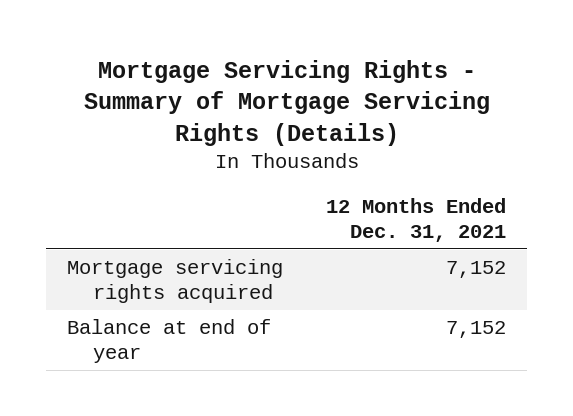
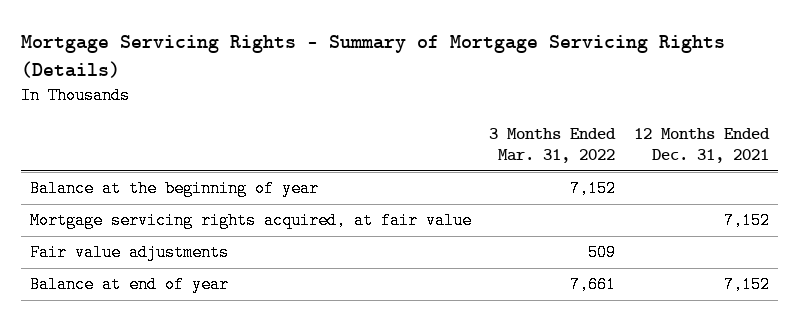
none -> [489,127,617,163] 3 Months Ended Mar. 31, 2022
none -> [29,180,319,198] Balance at the beginning of year
[67,259,284,304] Mortgage servicing rights acquired -> [29,212,472,230] Mortgage servicing rights acquired, at fair value
none -> [29,244,229,262] Fair value adjustments

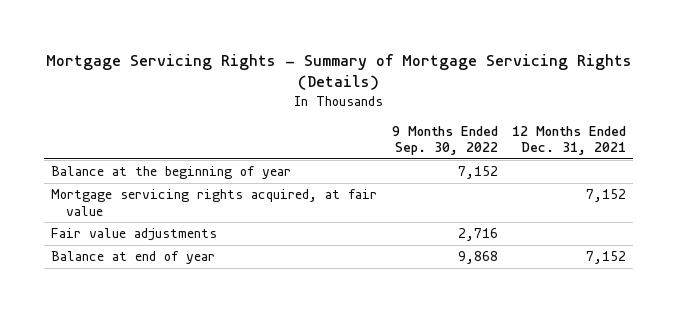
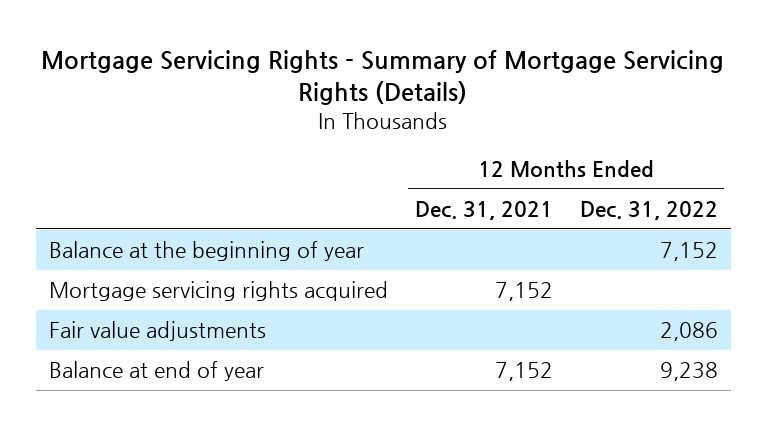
[391,125,498,156] 9 Months Ended Sep. 30, 2022 -> none
none -> [579,200,718,220] Dec. 31, 2022
[51,189,378,216] Mortgage servicing rights acquired, at fair value -> [49,281,389,302] Mortgage servicing rights acquired

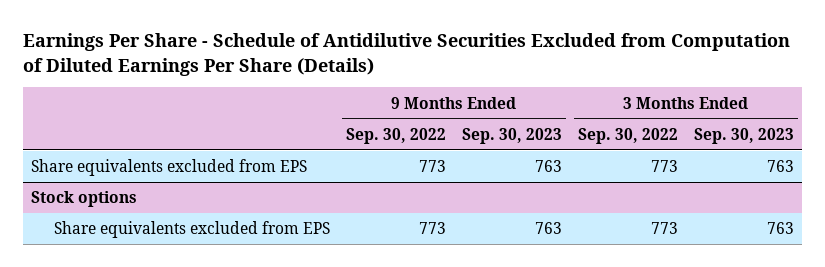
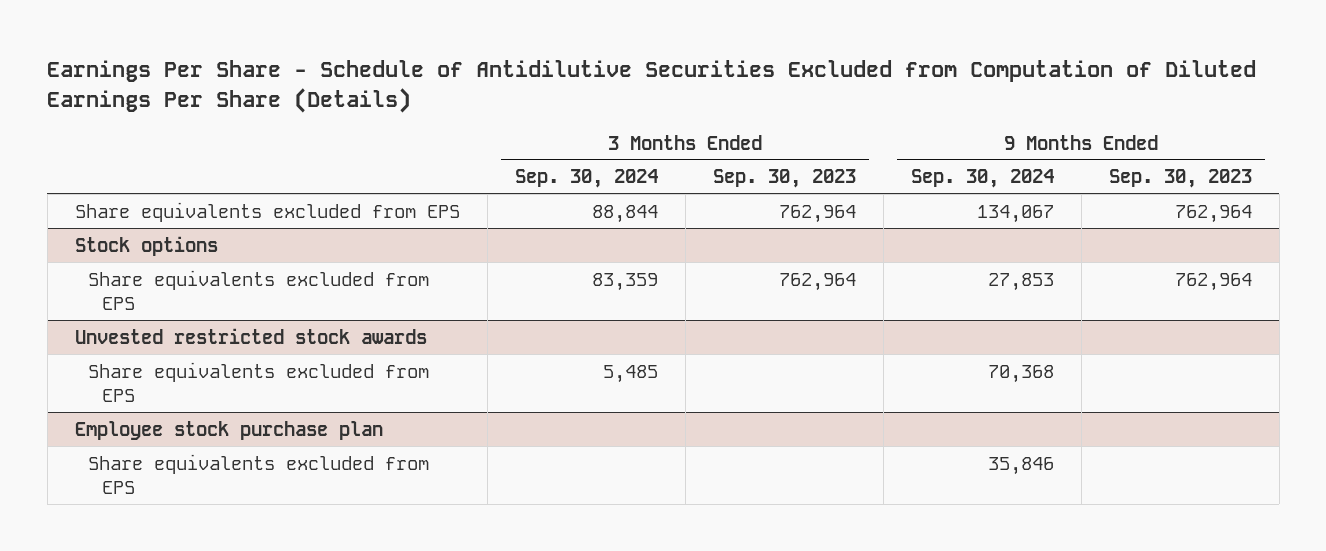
[345,127,446,144] Sep. 30, 2022 -> none
[577,127,678,144] Sep. 30, 2022 -> none
none -> [514,169,658,189] Sep. 30, 2024
none -> [910,169,1054,189] Sep. 30, 2024
[534,160,562,173] 763 -> [1174,204,1252,223] 762,964
[766,160,794,173] 763 -> [778,204,856,223] 762,964
[534,222,562,235] 763 -> [1174,272,1252,291] 762,964
[766,222,794,235] 763 -> [778,272,856,291] 762,964
none -> [74,327,427,344] Unvested restricted stock awards
none -> [88,361,430,402] Share equivalents excluded from EPS
none -> [74,420,383,440] Employee stock purchase plan
none -> [88,453,430,494] Share equivalents excluded from EPS

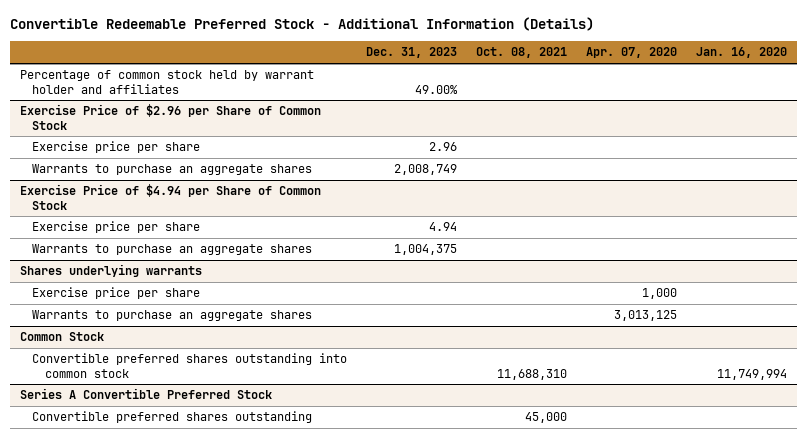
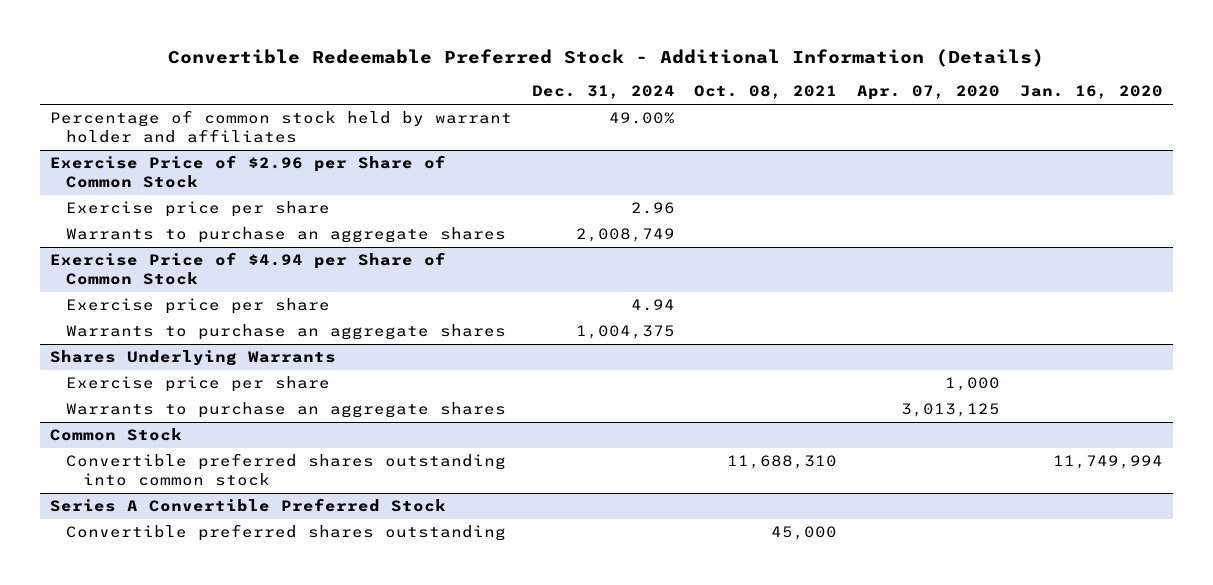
[366,47,458,59] Dec. 31, 2023 -> none
none -> [531,85,675,100] Dec. 31, 2024
[19,264,202,278] Shares underlying warrants -> [49,350,336,367] Shares Underlying Warrants

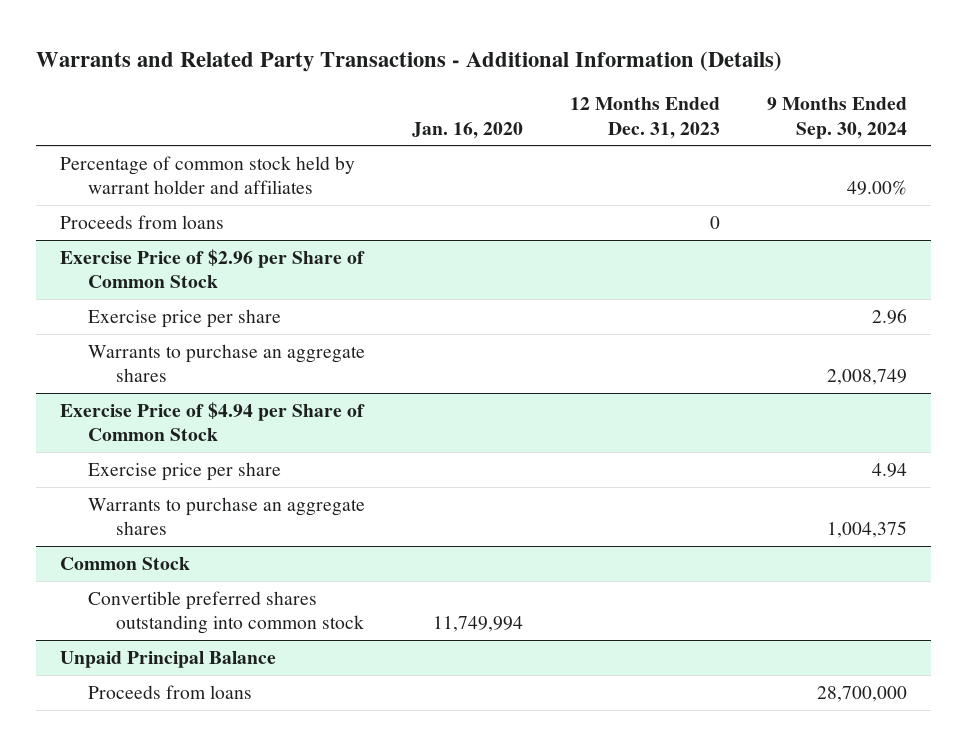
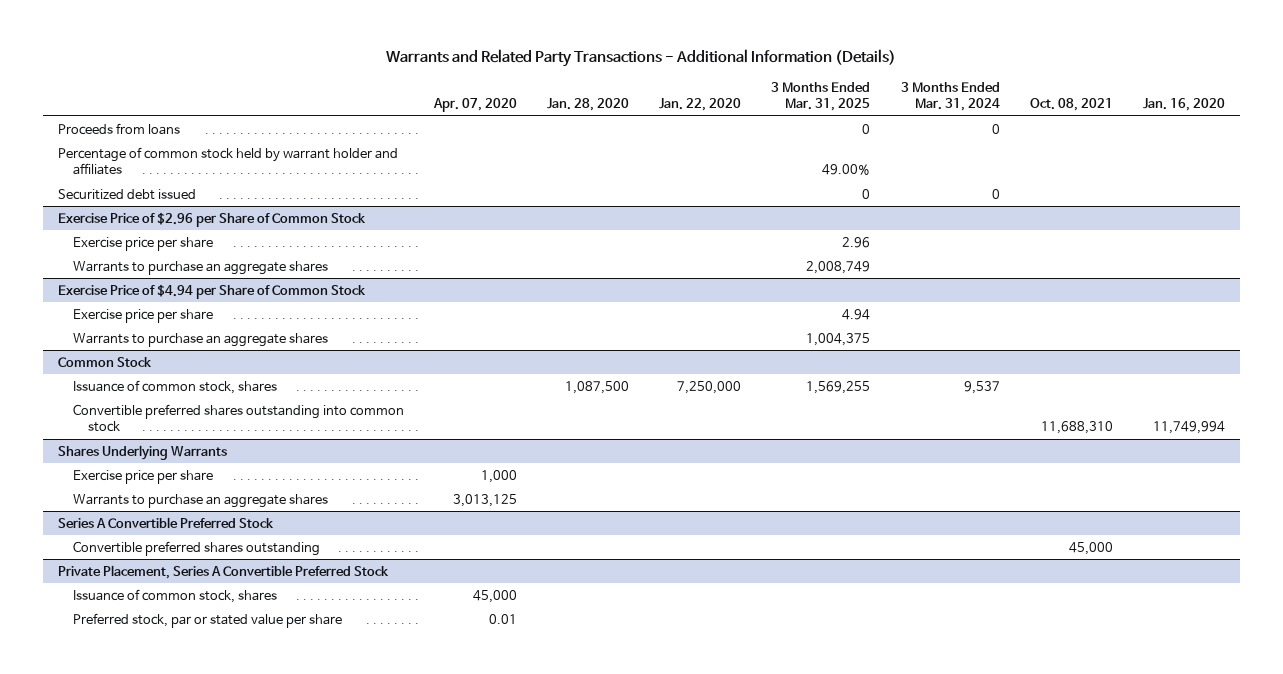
[570,97,721,139] 12 Months Ended Dec. 31, 2023 -> none
[767,97,908,139] 9 Months Ended Sep. 30, 2024 -> none
none -> [433,97,518,112] Apr. 07, 2020
none -> [547,97,630,111] Jan. 28, 2020
none -> [659,97,742,111] Jan. 22, 2020
none -> [771,81,871,111] 3 Months Ended Mar. 31, 2025
none -> [900,81,1000,111] 3 Months Ended Mar. 31, 2024
none -> [1029,97,1113,111] Oct. 08, 2021
[59,155,355,195] Percentage of common stock held by warrant holder and affiliates -> [57,146,398,175] Percentage of common stock held by warrant holder and affiliates
none -> [57,188,196,200] Securitized debt issued
none -> [72,379,277,394] Issuance of common stock, shares
[59,650,276,668] Unpaid Principal Balance -> none
[87,684,252,699] Proceeds from loans -> none
none -> [57,444,227,460] Shares Underlying Warrants
none -> [72,469,213,484] Exercise price per share
none -> [72,493,328,508] Warrants to purchase an aggregate shares
none -> [57,516,274,528] Series A Convertible Preferred Stock
none -> [72,540,320,556] Convertible preferred shares outstanding
none -> [57,564,389,579] Private Placement, Series A Convertible Preferred Stock
none -> [72,588,277,603] Issuance of common stock, shares
none -> [72,612,342,628] Preferred stock, par or stated value per share

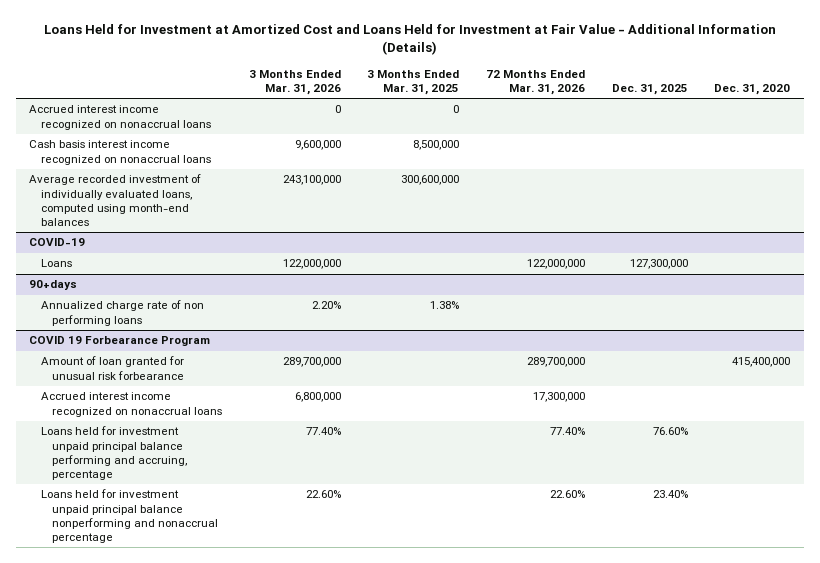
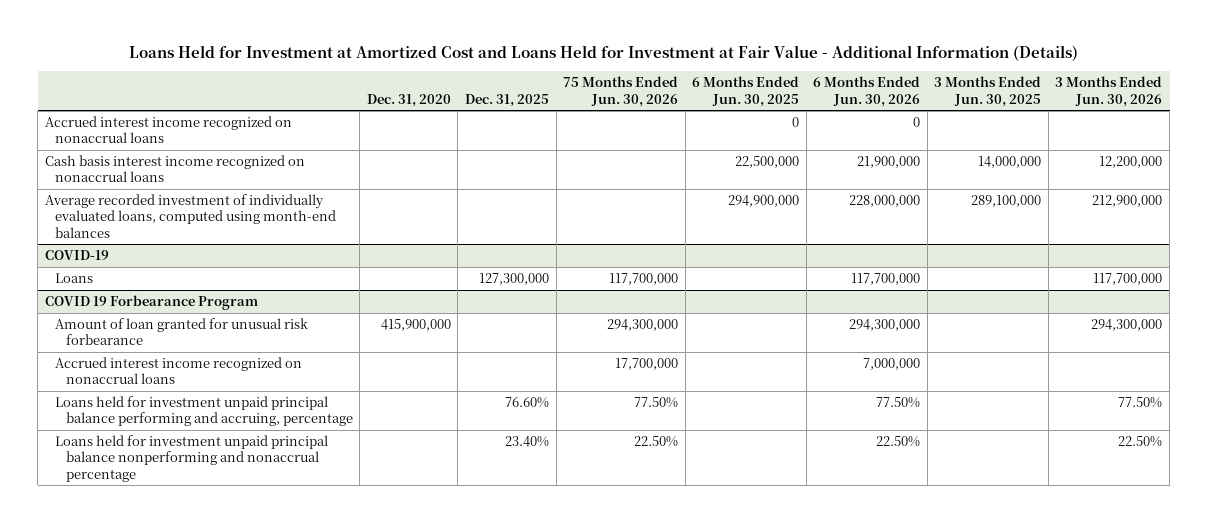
[248,69,341,95] 3 Months Ended Mar. 31, 2026 -> none
[367,69,460,95] 3 Months Ended Mar. 31, 2025 -> none
[486,69,586,95] 72 Months Ended Mar. 31, 2026 -> none
none -> [563,76,679,107] 75 Months Ended Jun. 30, 2026
none -> [692,76,800,107] 6 Months Ended Jun. 30, 2025
none -> [813,76,921,107] 6 Months Ended Jun. 30, 2026
none -> [934,76,1042,107] 3 Months Ended Jun. 30, 2025
none -> [1055,76,1163,107] 3 Months Ended Jun. 30, 2026
[29,280,78,291] 90+days -> none
[40,300,204,326] Annualized charge rate of non performing loans -> none
[732,357,791,368] 415,400,000 -> [380,319,451,332] 415,900,000

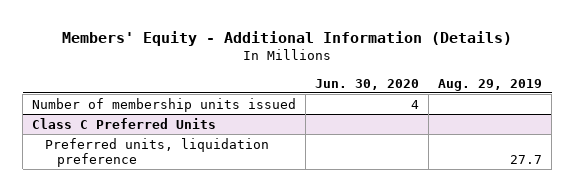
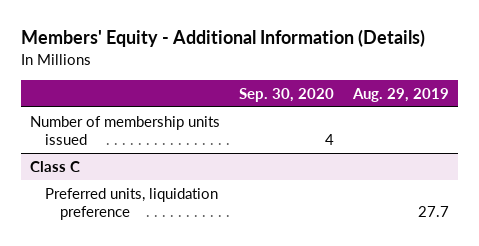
[315,78,420,90] Jun. 30, 2020 -> none
none -> [239,87,335,102] Sep. 30, 2020
[32,117,217,129] Class C Preferred Units -> [30,160,81,172] Class C

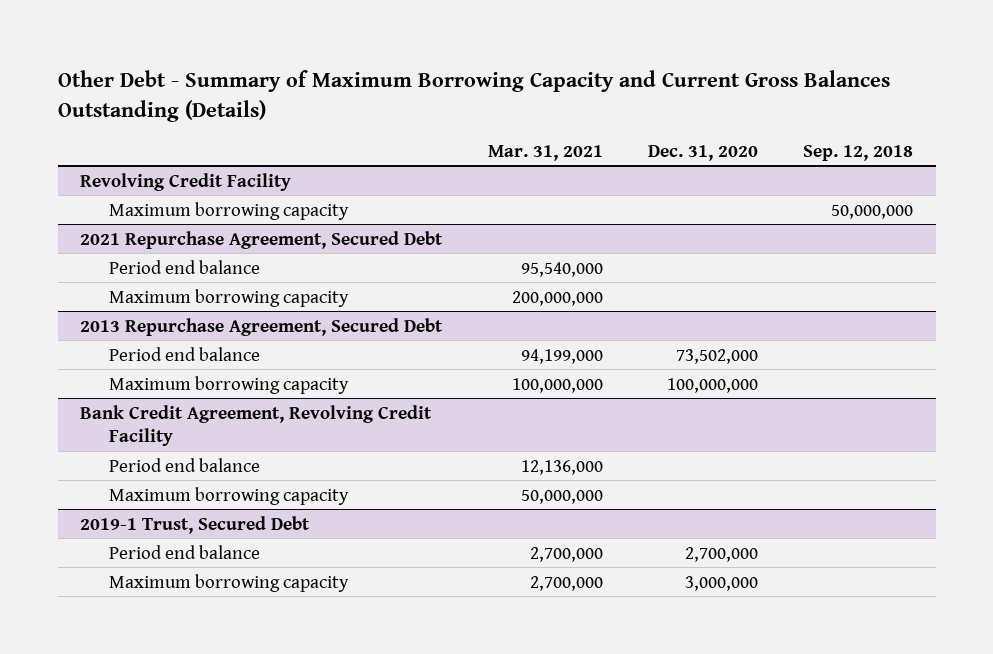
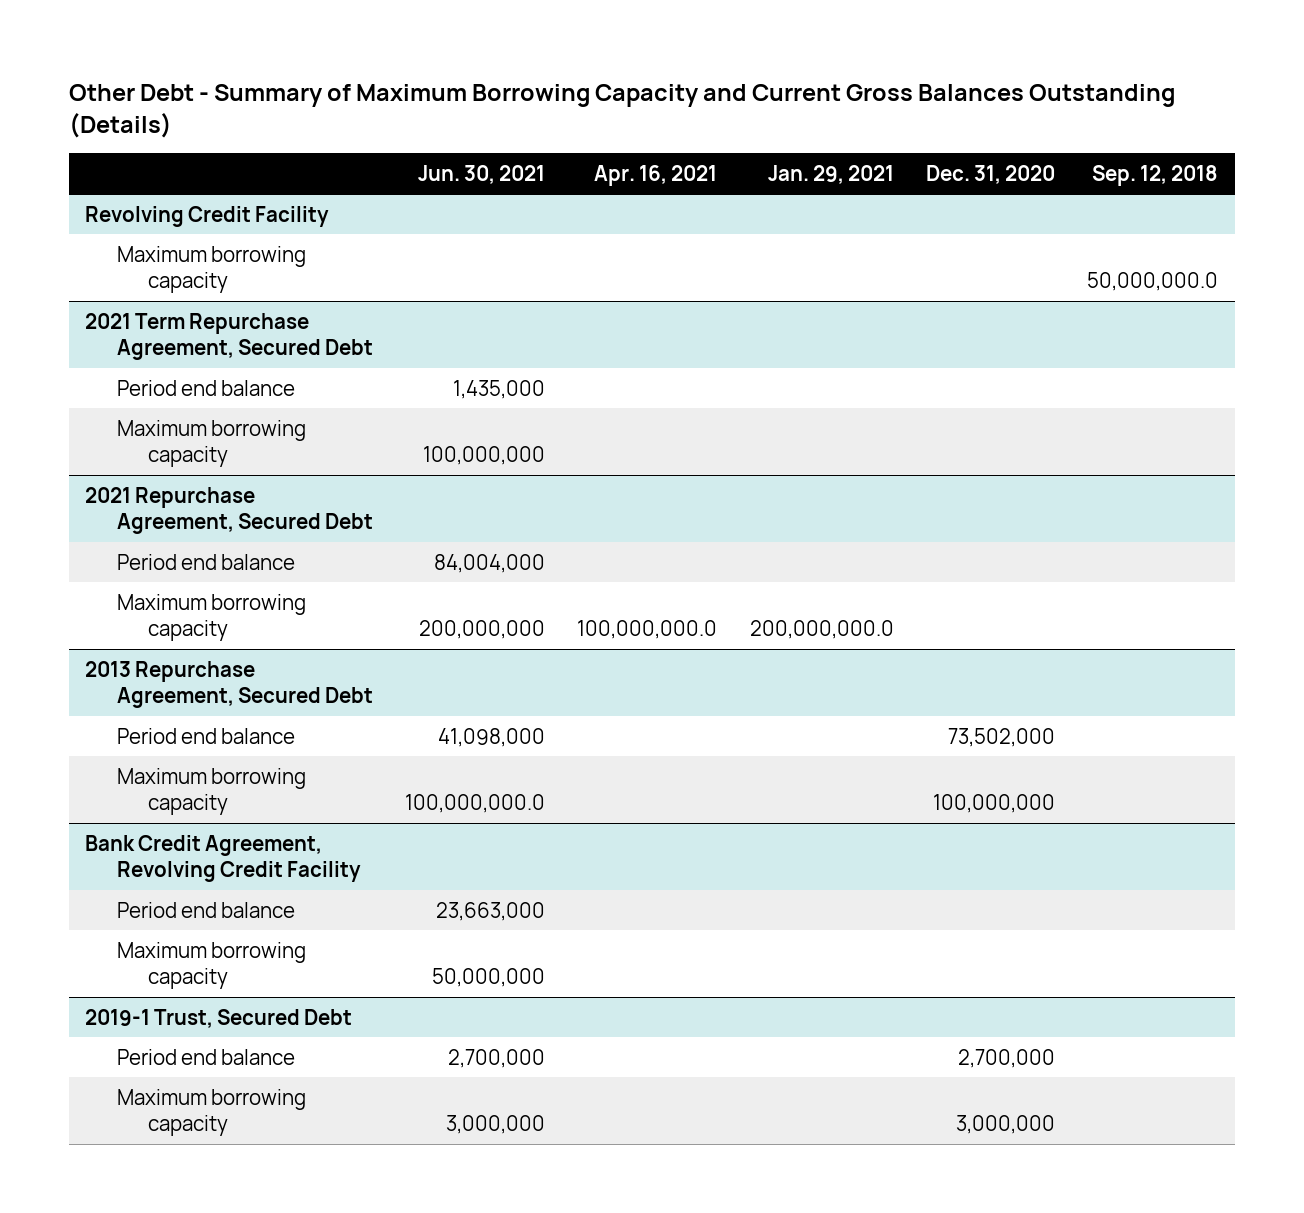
[487,144,603,161] Mar. 31, 2021 -> none
none -> [417,164,545,184] Jun. 30, 2021
none -> [594,164,718,186] Apr. 16, 2021
none -> [767,164,894,184] Jan. 29, 2021
[830,204,913,219] 50,000,000 -> [1087,272,1219,292] 50,000,000.0
none -> [85,312,373,361] 2021 Term Repurchase Agreement, Secured Debt
none -> [116,379,295,396] Period end balance
none -> [116,419,306,468] Maximum borrowing capacity

